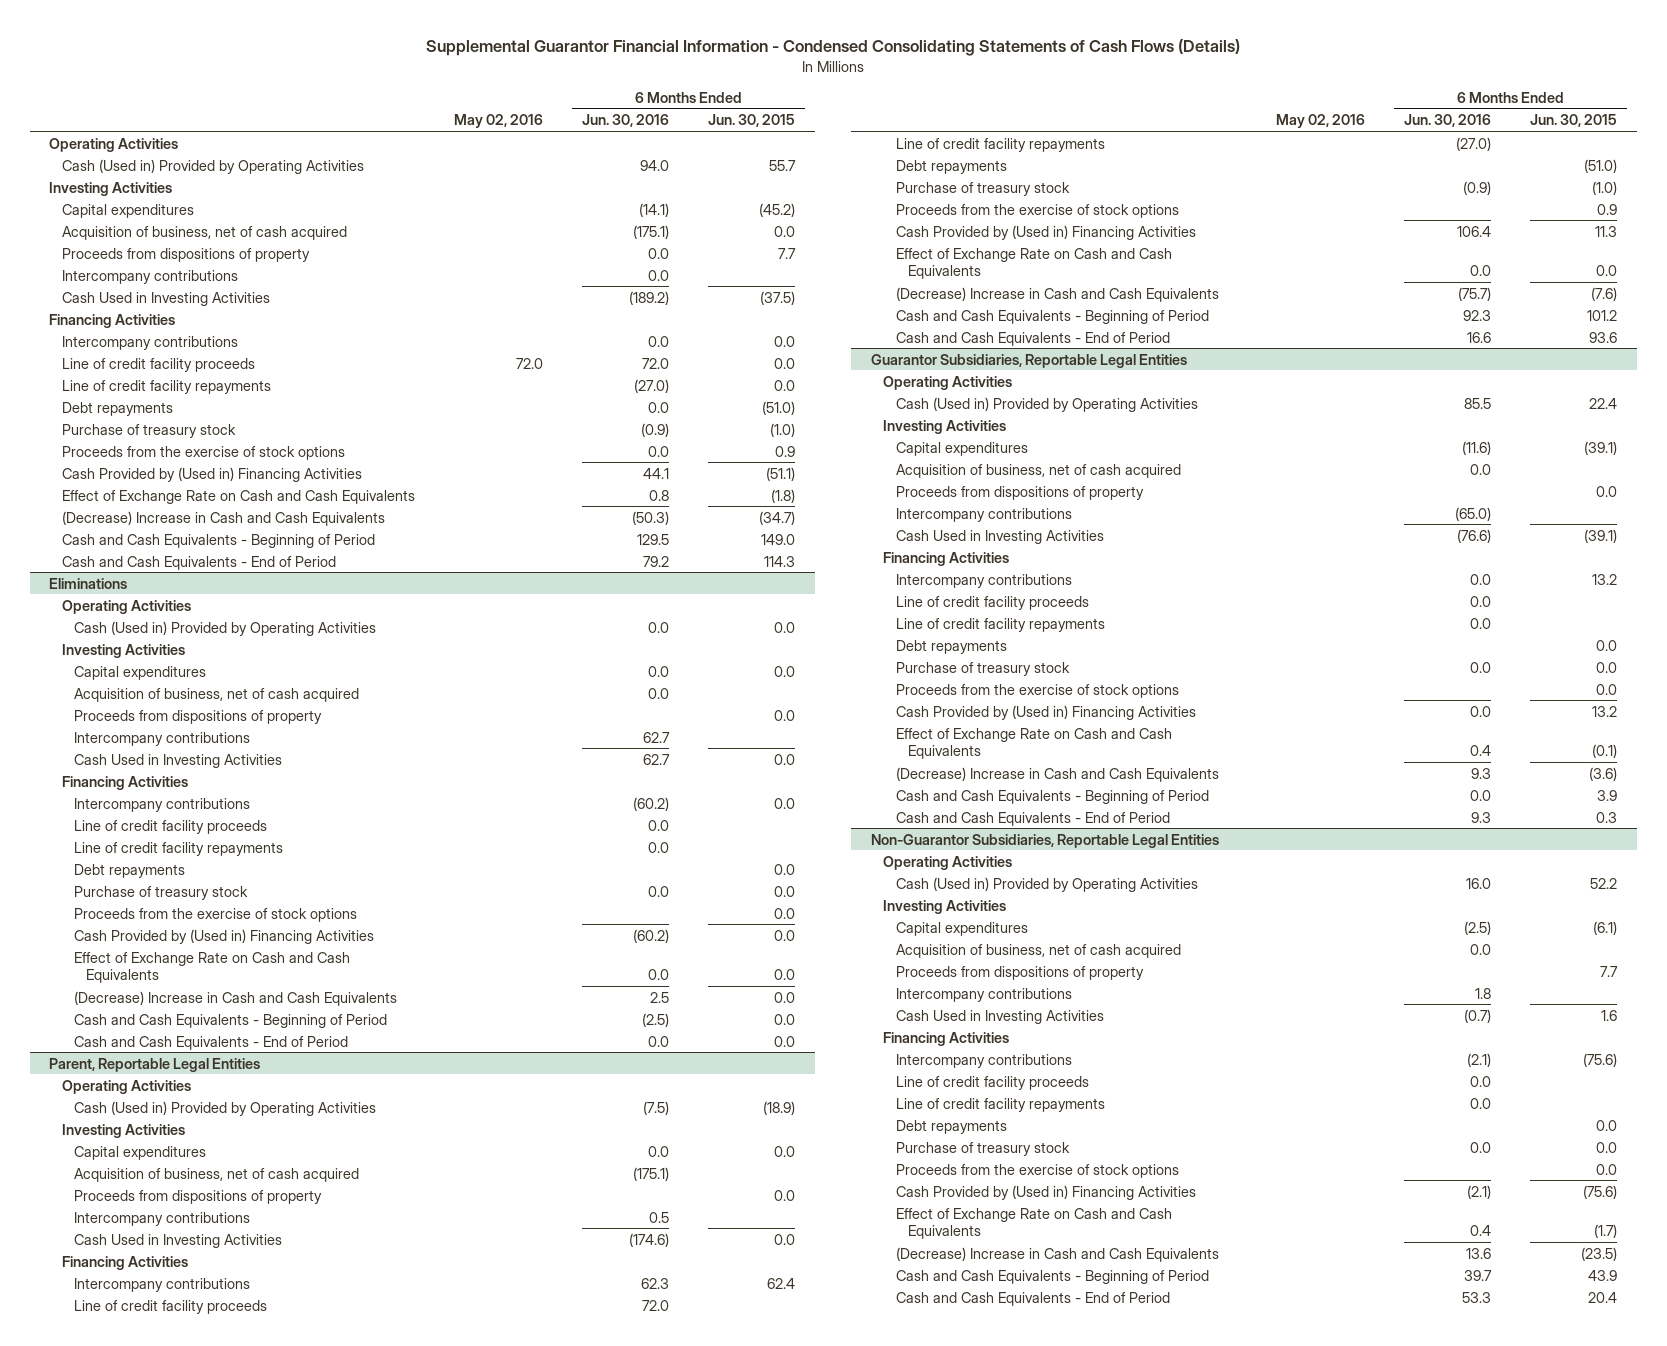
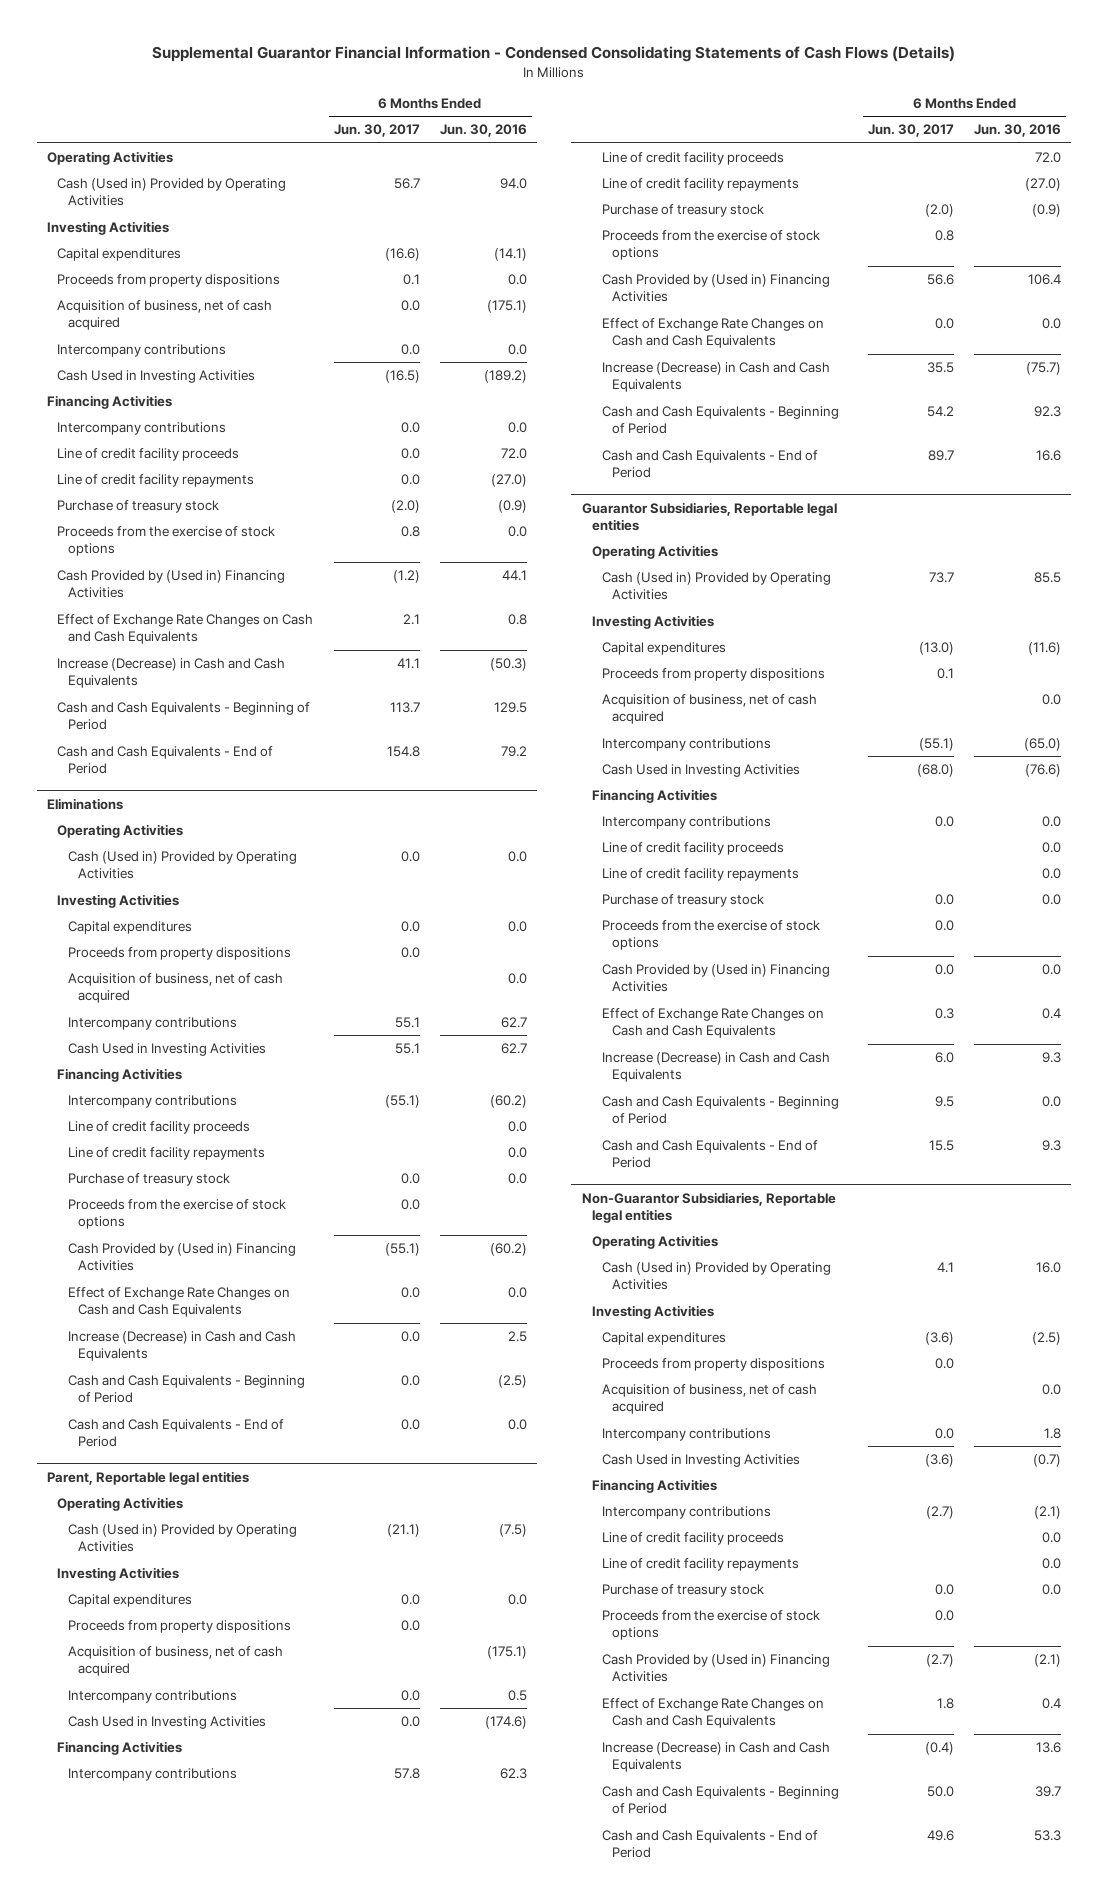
[453,114,543,129] May 02, 2016 -> none
[708,114,796,128] Jun. 30, 2015 -> none
none -> [333,124,420,138] Jun. 30, 2017
none -> [57,273,281,287] Proceeds from property dispositions
[61,247,310,262] Proceeds from dispositions of property -> none
[61,401,173,416] Debt repayments -> none
[61,489,415,504] Effect of Exchange Rate on Cash and Cash Equivalents -> [57,613,314,645] Effect of Exchange Rate Changes on Cash and Cash Equivalents
[61,510,385,526] (Decrease) Increase in Cash and Cash Equivalents -> [57,657,286,689] Increase (Decrease) in Cash and Cash Equivalents
none -> [67,946,291,960] Proceeds from property dispositions
[73,709,322,724] Proceeds from dispositions of property -> none
[73,863,185,878] Debt repayments -> none
[73,951,350,983] Effect of Exchange Rate on Cash and Cash Equivalents -> [67,1286,290,1318] Effect of Exchange Rate Changes on Cash and Cash Equivalents
[73,990,397,1006] (Decrease) Increase in Cash and Cash Equivalents -> [67,1330,296,1362] Increase (Decrease) in Cash and Cash Equivalents
[49,1057,261,1072] Parent, Reportable Legal Entities -> [47,1470,250,1485] Parent, Reportable legal entities
none -> [67,1619,291,1633] Proceeds from property dispositions
[73,1189,322,1204] Proceeds from dispositions of property -> none
[895,159,1007,174] Debt repayments -> none
[895,247,1172,279] Effect of Exchange Rate on Cash and Cash Equivalents -> [601,317,824,349] Effect of Exchange Rate Changes on Cash and Cash Equivalents
[895,286,1219,302] (Decrease) Increase in Cash and Cash Equivalents -> [601,361,830,393] Increase (Decrease) in Cash and Cash Equivalents
[871,353,1188,368] Guarantor Subsidiaries, Reportable Legal Entities -> [581,501,837,532] Guarantor Subsidiaries, Reportable legal entities
none -> [601,667,825,681] Proceeds from property dispositions
[895,485,1144,500] Proceeds from dispositions of property -> none
[895,639,1007,654] Debt repayments -> none
[895,727,1172,759] Effect of Exchange Rate on Cash and Cash Equivalents -> [601,1007,824,1039] Effect of Exchange Rate Changes on Cash and Cash Equivalents
[895,766,1219,782] (Decrease) Increase in Cash and Cash Equivalents -> [601,1051,830,1083] Increase (Decrease) in Cash and Cash Equivalents
[871,833,1220,848] Non-Guarantor Subsidiaries, Reportable Legal Entities -> [581,1191,836,1224] Non-Guarantor Subsidiaries, Reportable legal entities
none -> [601,1357,825,1371] Proceeds from property dispositions
[895,965,1144,980] Proceeds from dispositions of property -> none
[895,1119,1007,1134] Debt repayments -> none
[895,1207,1172,1239] Effect of Exchange Rate on Cash and Cash Equivalents -> [601,1697,824,1729] Effect of Exchange Rate Changes on Cash and Cash Equivalents
[895,1246,1219,1262] (Decrease) Increase in Cash and Cash Equivalents -> [601,1741,830,1773] Increase (Decrease) in Cash and Cash Equivalents

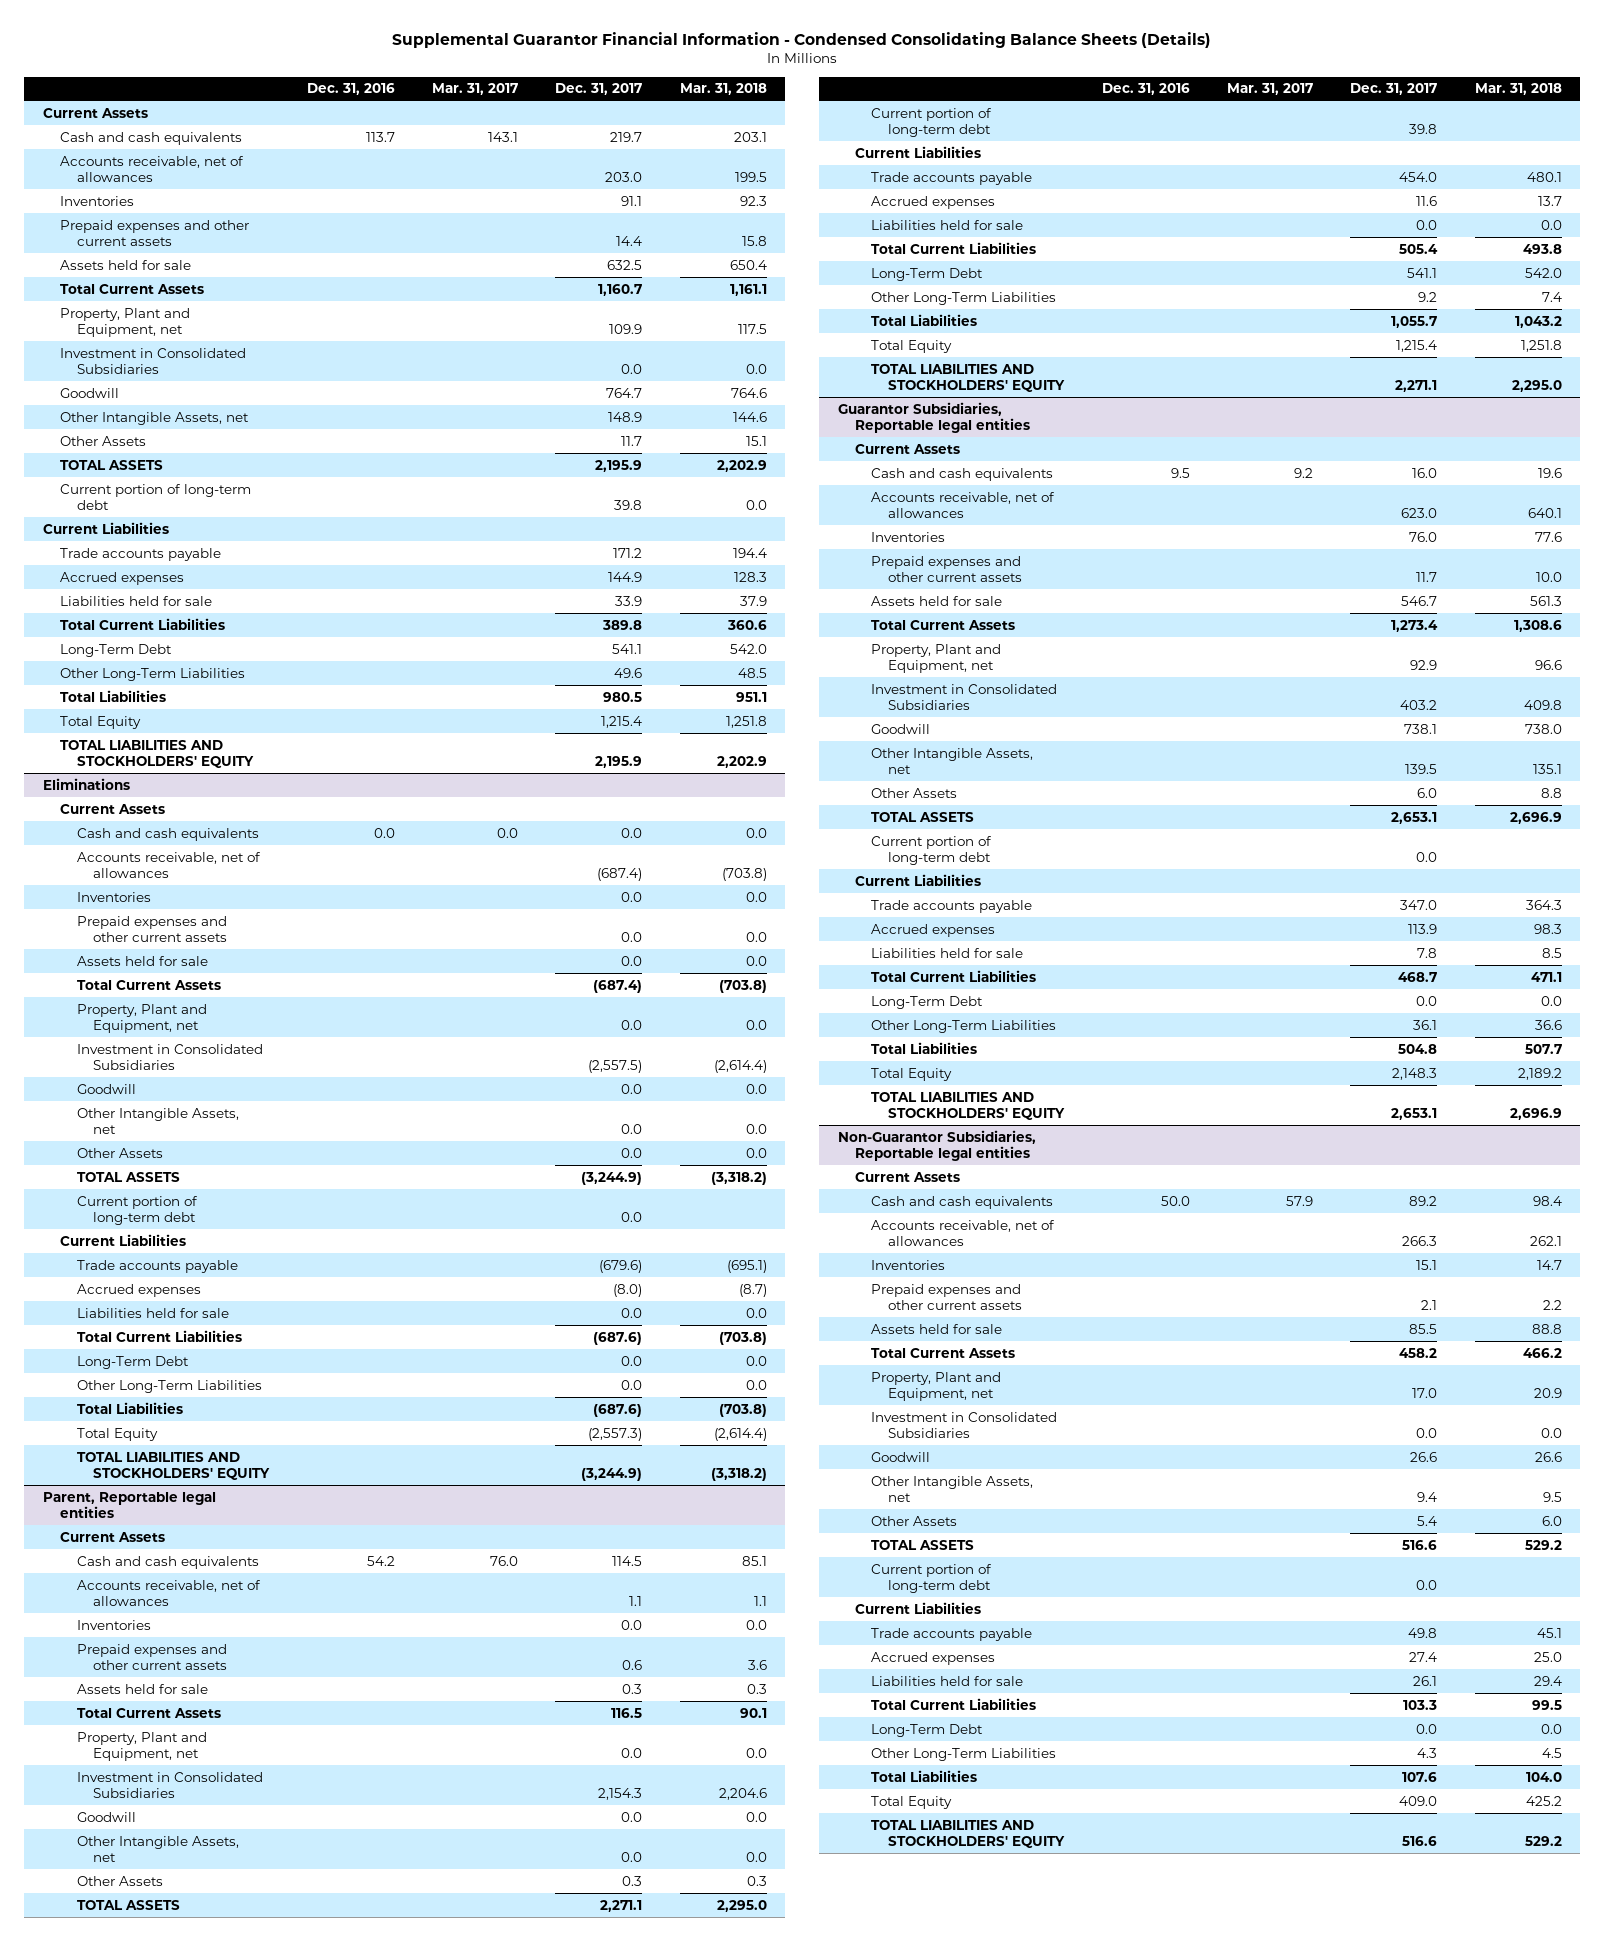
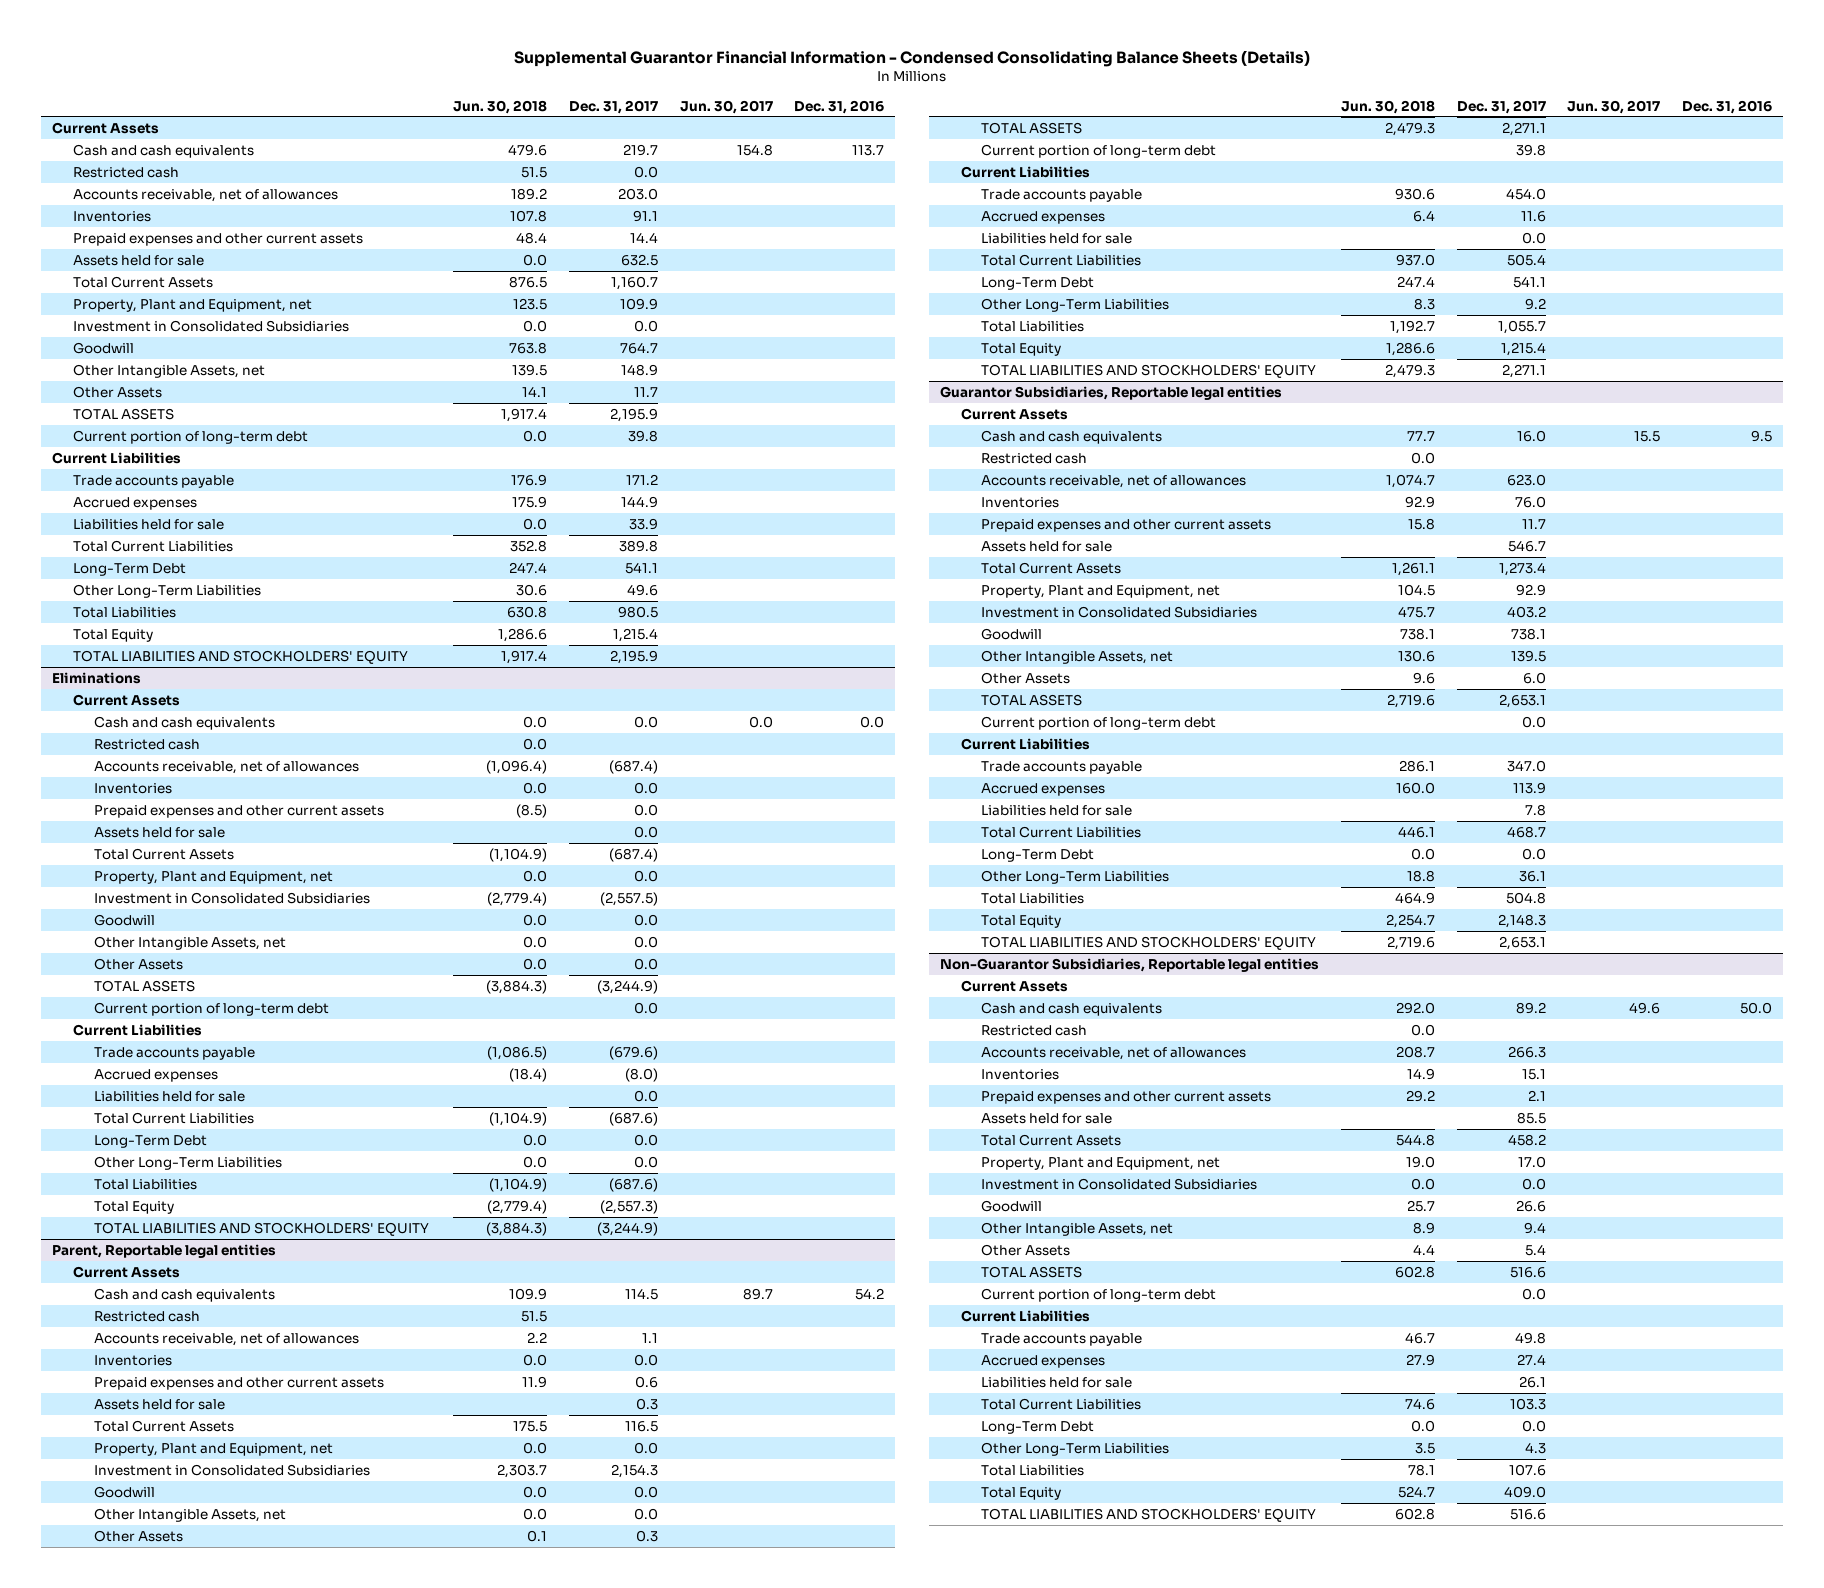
[432,83,519,96] Mar. 31, 2017 -> none
[679,83,767,96] Mar. 31, 2018 -> none
none -> [453,99,548,114] Jun. 30, 2018
none -> [679,99,773,114] Jun. 30, 2017
none -> [72,166,179,178] Restricted cash
none -> [93,738,200,750] Restricted cash
none -> [93,1310,200,1322] Restricted cash
none -> [981,452,1088,464] Restricted cash
none -> [981,1024,1088,1036] Restricted cash

